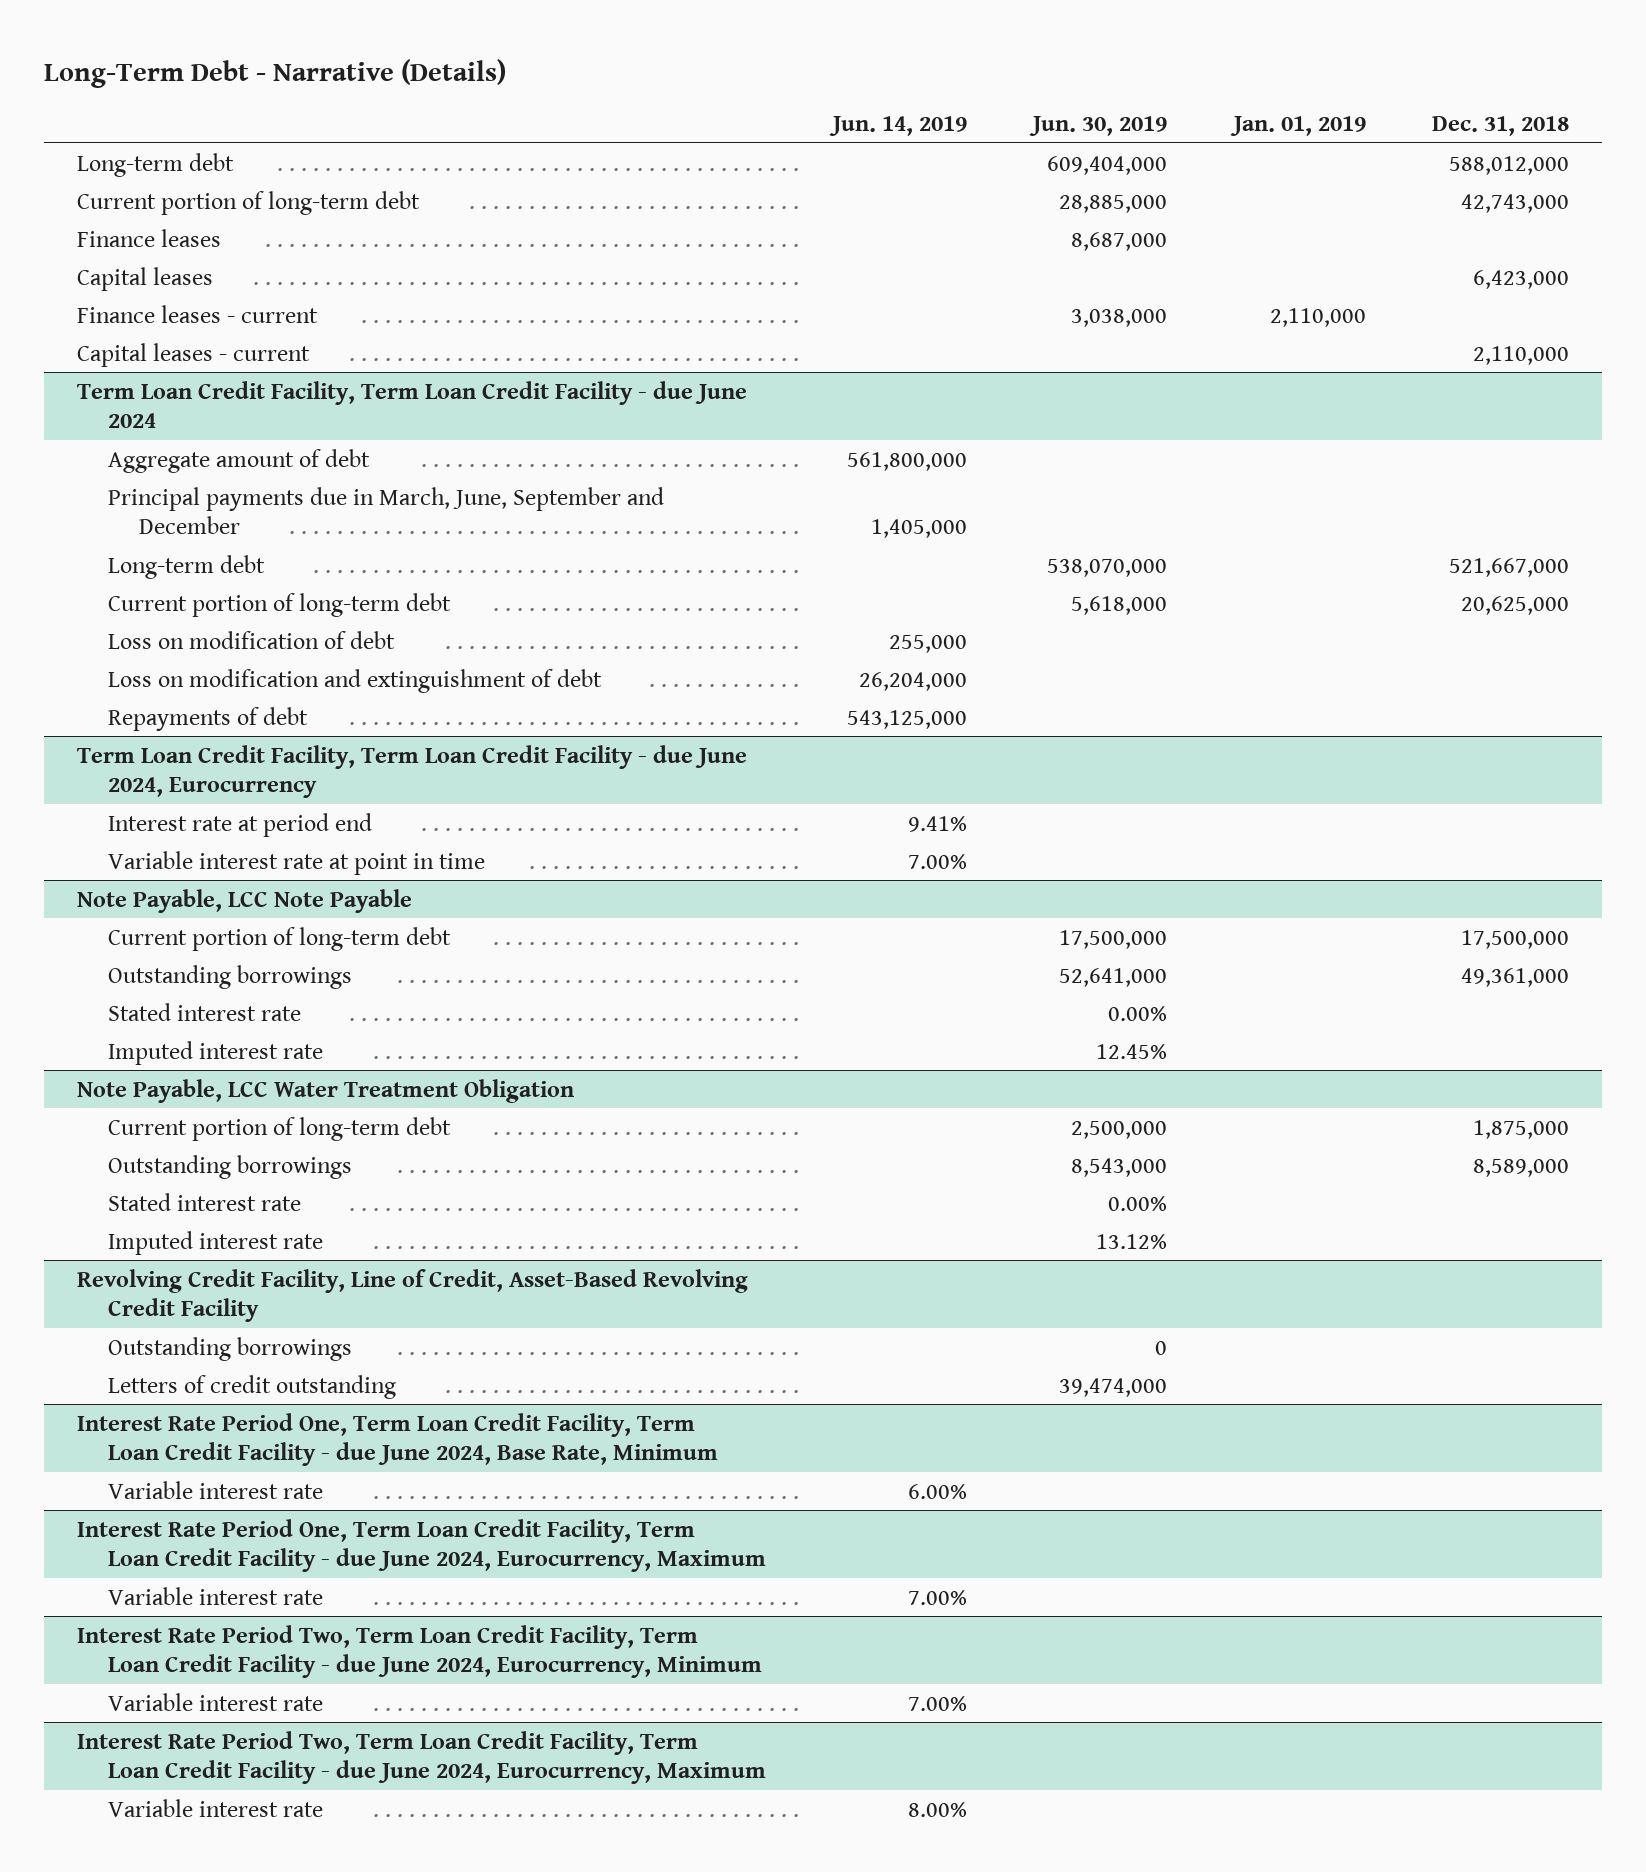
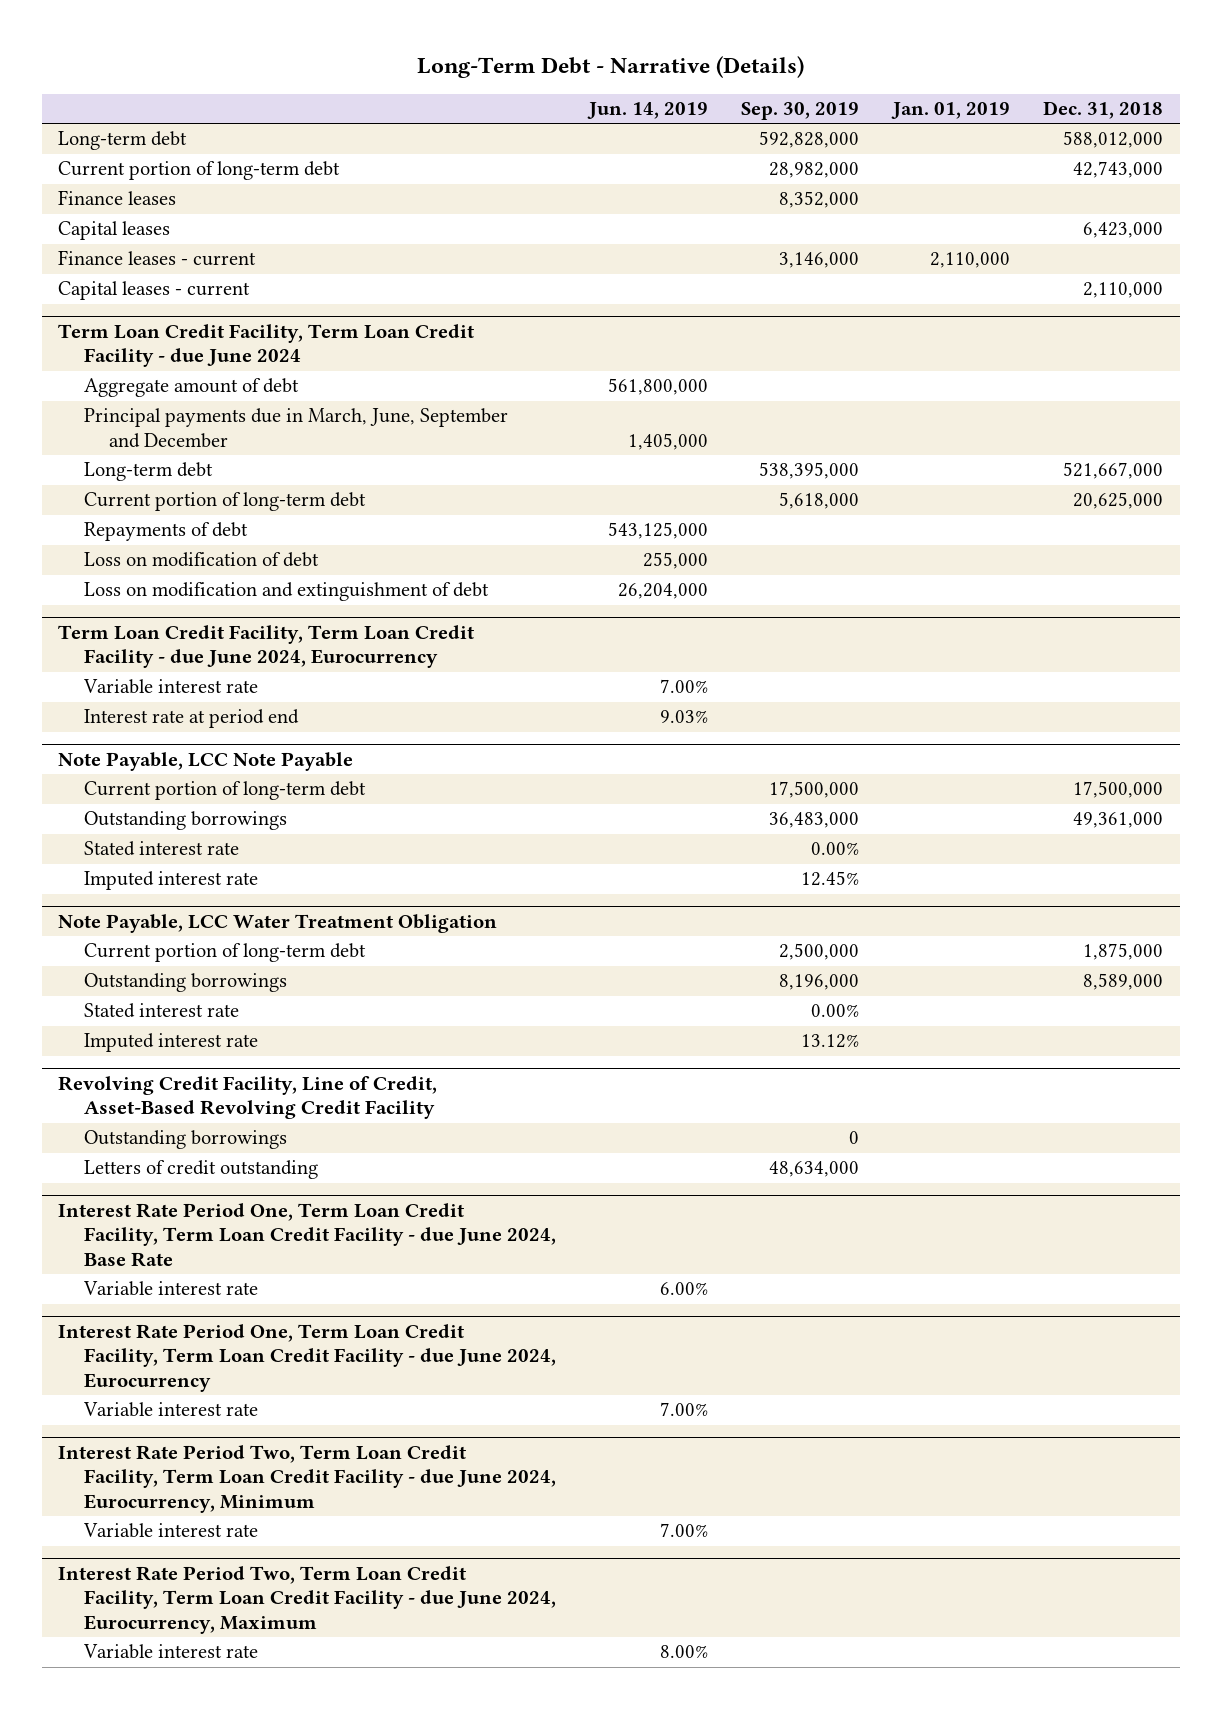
[1029,116,1168,137] Jun. 30, 2019 -> none
none -> [741,101,860,120] Sep. 30, 2019
[108,706,309,731] Repayments of debt -> [83,522,248,542] Repayments of debt
[108,850,486,875] Variable interest rate at point in time -> none
none -> [82,679,258,695] Variable interest rate
[907,815,967,832] 9.41% -> [660,710,709,724] 9.03%
[77,1412,719,1467] Interest Rate Period One, Term Loan Credit Facility, Term Loan Credit Facility - due June 2024, Base Rate, Minimum -> [58,1202,556,1267] Interest Rate Period One, Term Loan Credit Facility, Term Loan Credit Facility - due June 2024, Base Rate
[77,1518,767,1573] Interest Rate Period One, Term Loan Credit Facility, Term Loan Credit Facility - due June 2024, Eurocurrency, Maximum -> [58,1323,556,1392] Interest Rate Period One, Term Loan Credit Facility, Term Loan Credit Facility - due June 2024, Eurocurrency

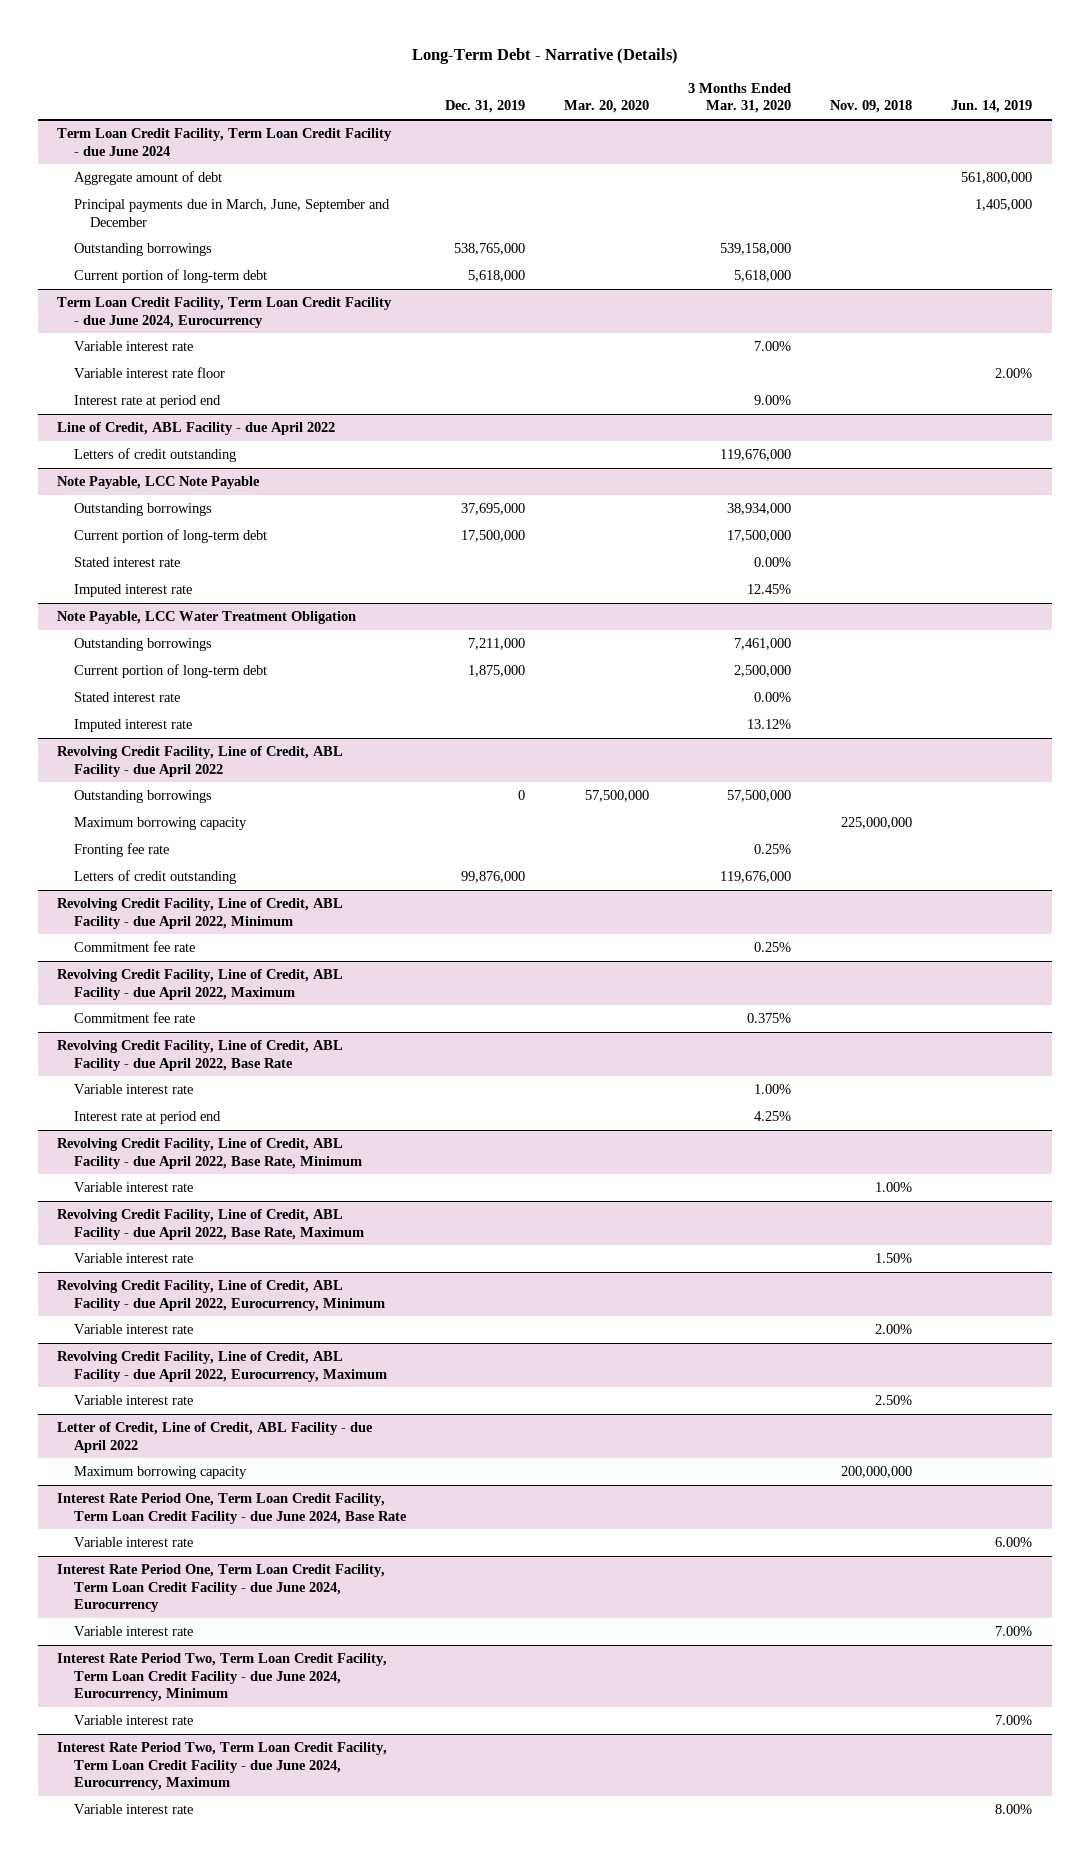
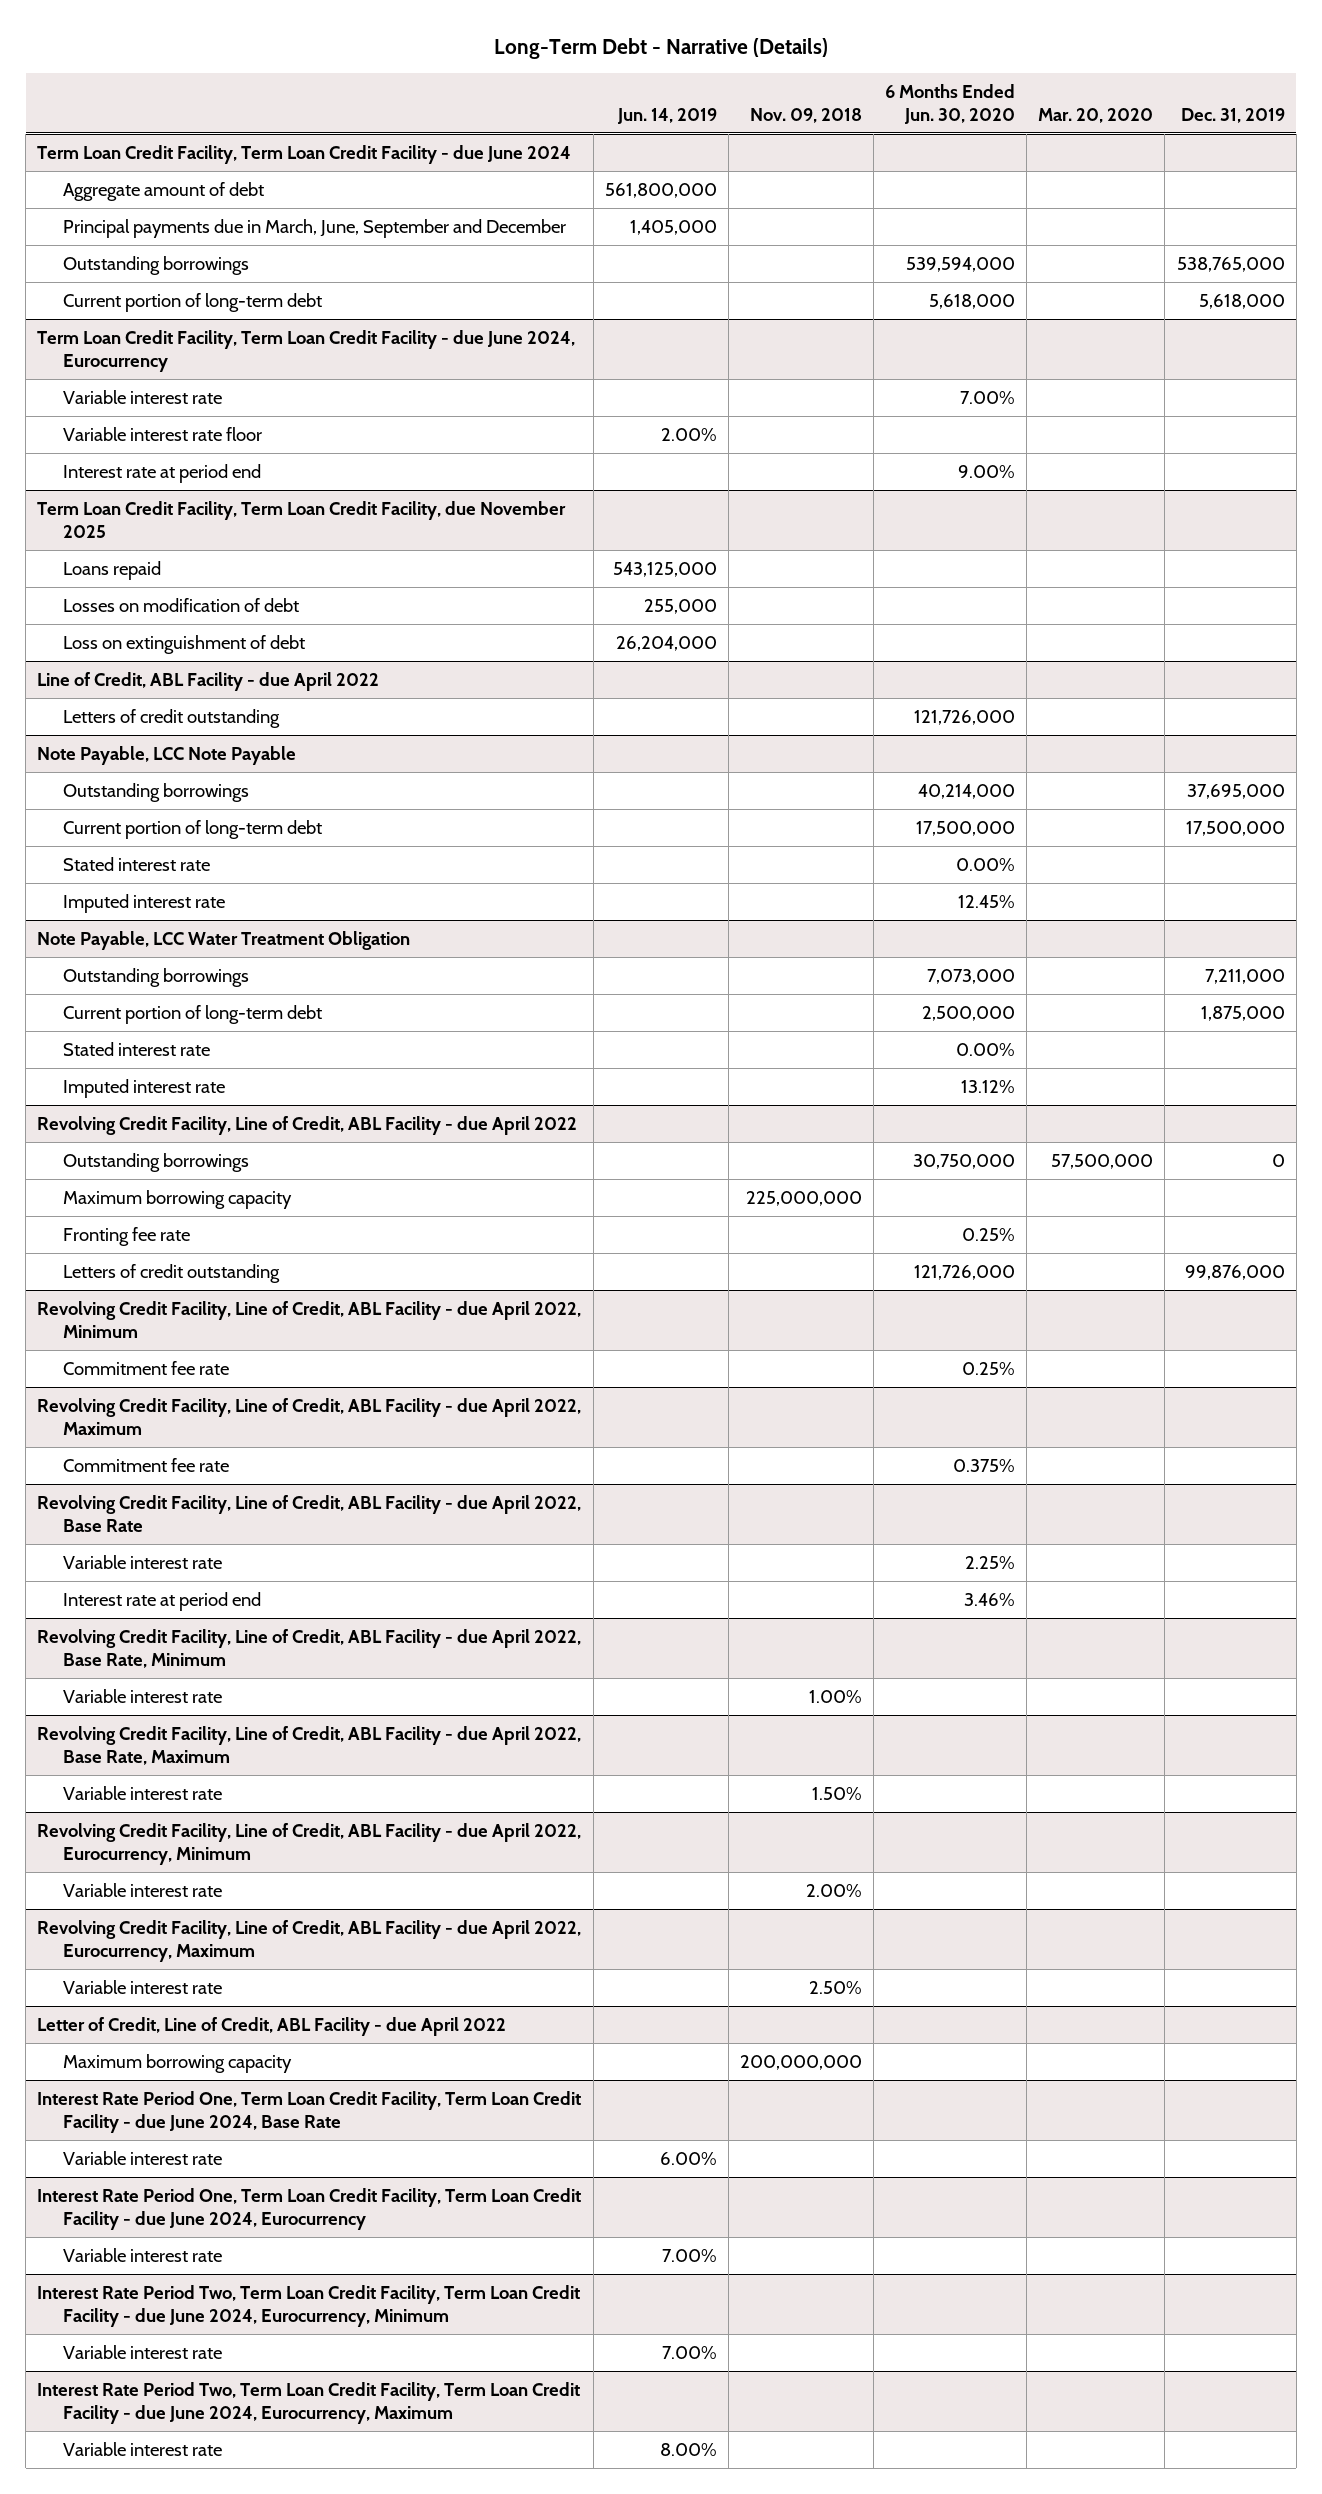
[687,83,791,114] 3 Months Ended Mar. 31, 2020 -> none
none -> [885,83,1016,124] 6 Months Ended Jun. 30, 2020
none -> [37,500,567,539] Term Loan Credit Facility, Term Loan Credit Facility, due November 2025
none -> [63,560,162,580] Loans repaid
none -> [63,597,300,612] Losses on modification of debt
none -> [63,634,306,654] Loss on extinguishment of debt

